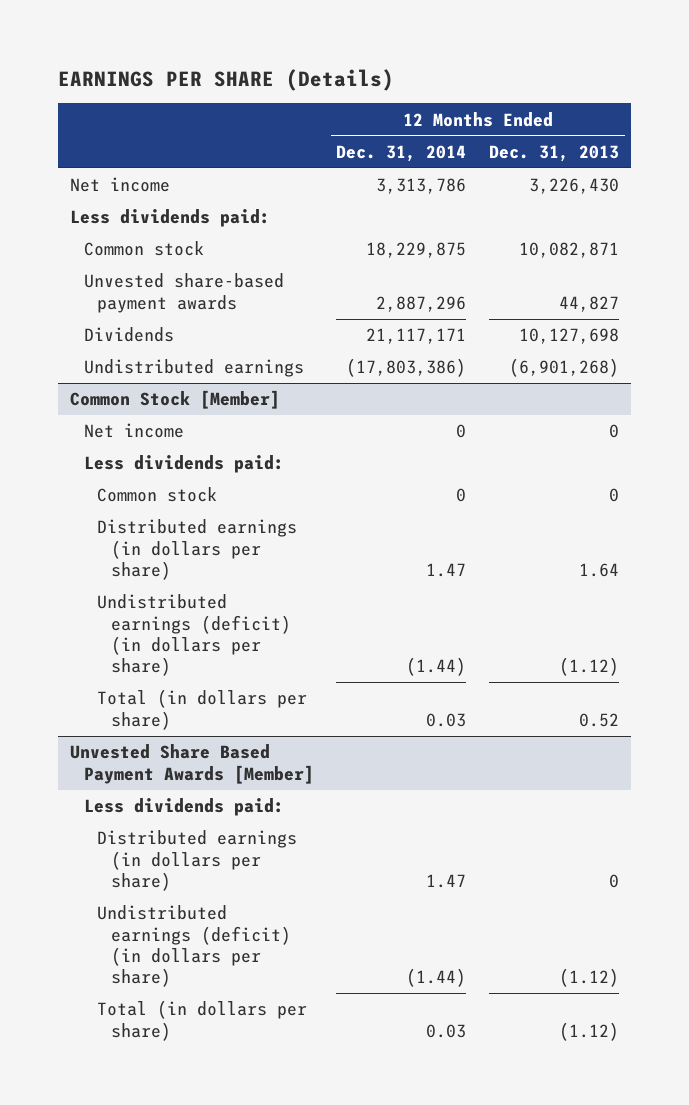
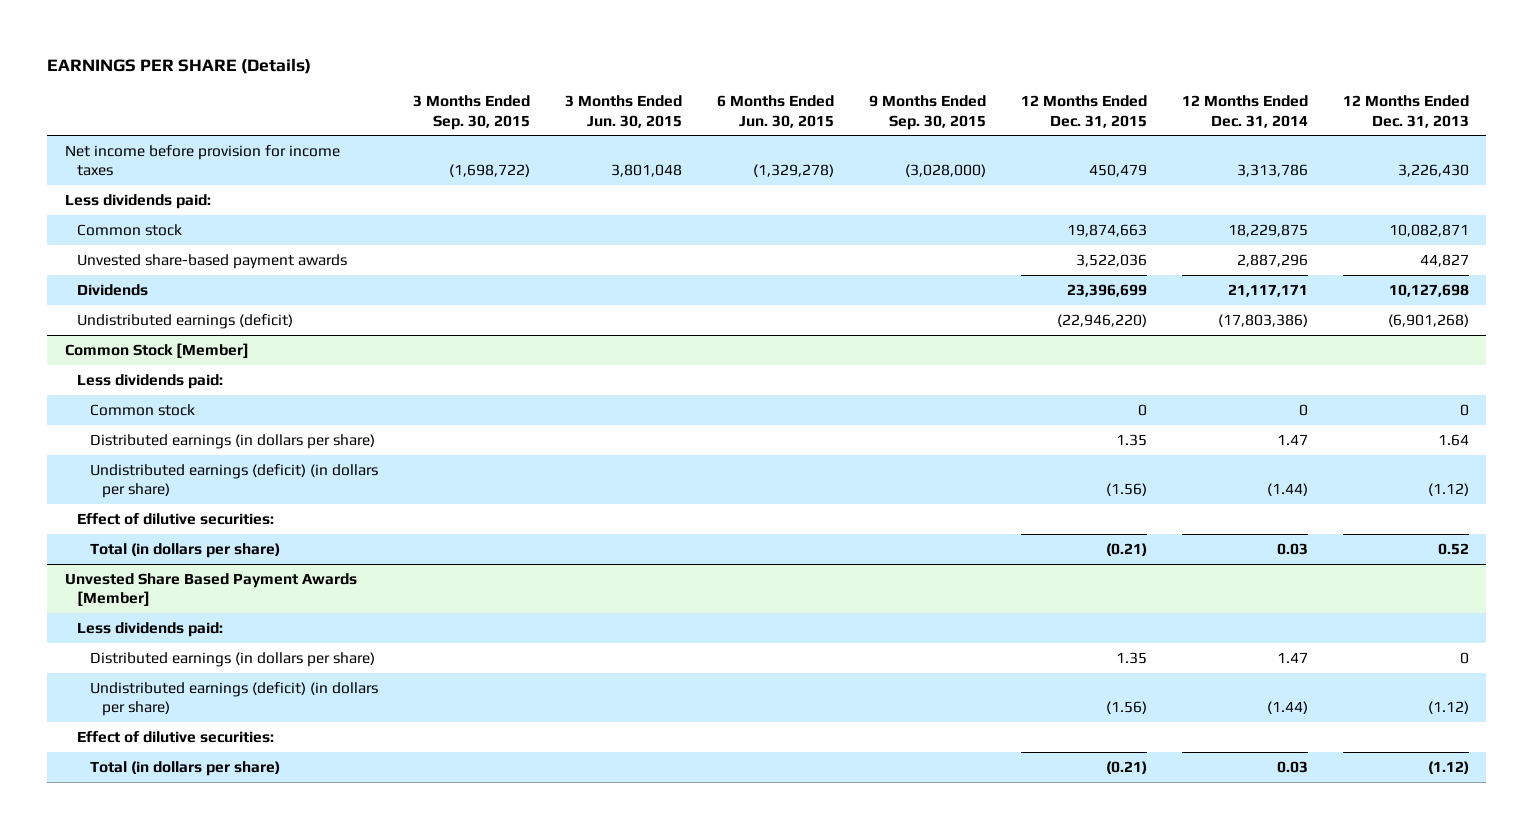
none -> [412,95,530,130] 3 Months Ended Sep. 30, 2015
none -> [564,95,682,128] 3 Months Ended Jun. 30, 2015
none -> [716,95,834,128] 6 Months Ended Jun. 30, 2015
none -> [868,95,986,130] 9 Months Ended Sep. 30, 2015
none -> [1020,95,1147,128] 12 Months Ended Dec. 31, 2015
[69,177,170,193] Net income -> [64,144,340,177] Net income before provision for income taxes
[83,359,304,378] Undistributed earnings -> [77,313,294,329] Undistributed earnings (deficit)
[83,423,184,439] Net income -> none
none -> [77,512,275,525] Effect of dilutive securities:
none -> [77,730,275,743] Effect of dilutive securities:

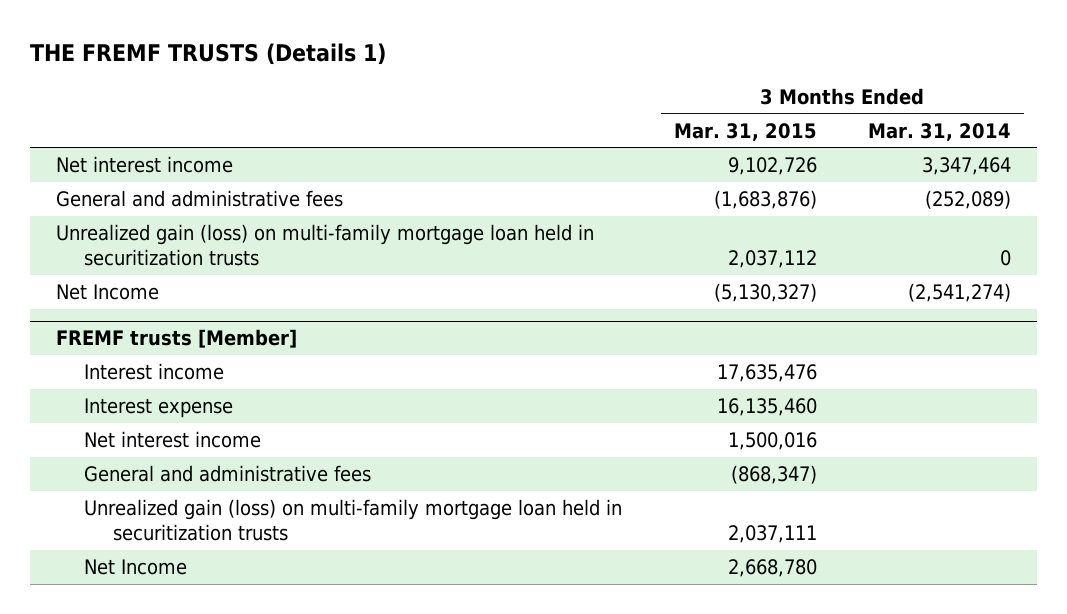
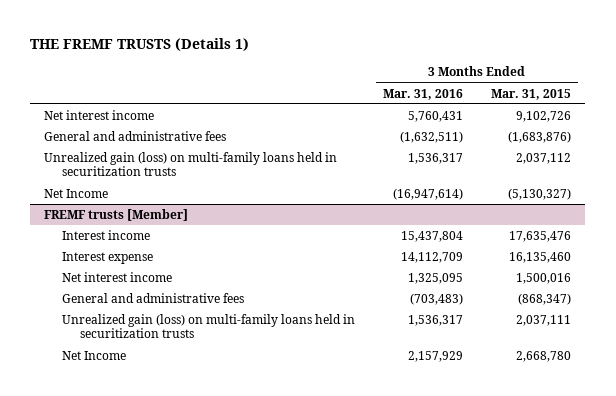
[868,122,1012,141] Mar. 31, 2014 -> none
none -> [383,88,464,100] Mar. 31, 2016
[56,223,595,266] Unrealized gain (loss) on multi-family mortgage loan held in securitization trusts -> [44,152,338,177] Unrealized gain (loss) on multi-family loans held in securitization trusts
[84,498,623,541] Unrealized gain (loss) on multi-family mortgage loan held in securitization trusts -> [62,314,356,339] Unrealized gain (loss) on multi-family loans held in securitization trusts

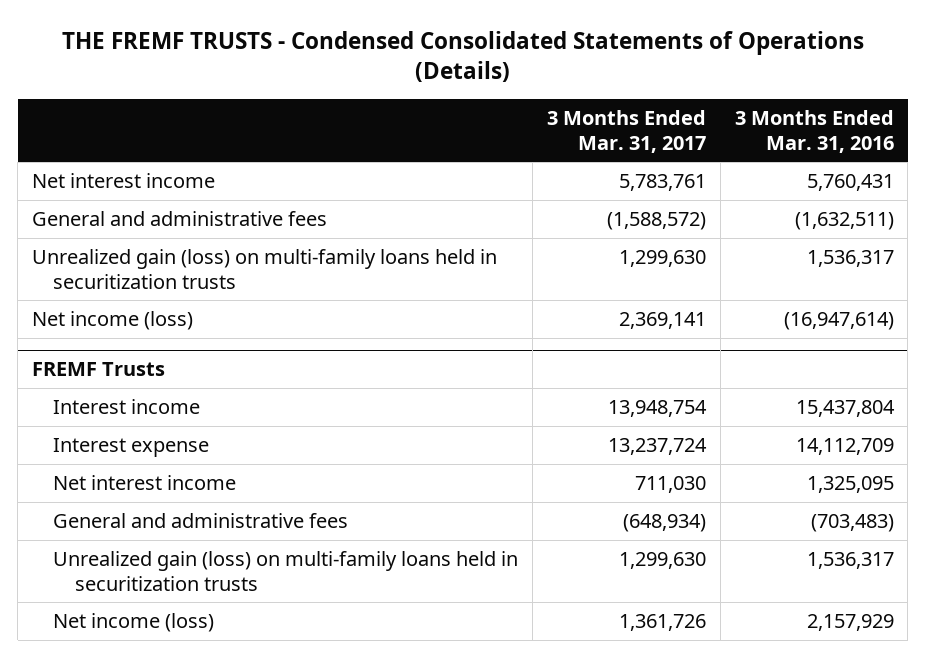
[30,37,250,51] THE FREMF TRUSTS (Details 1) -> [61,30,864,83] THE FREMF TRUSTS - Condensed Consolidated Statements of Operations (Details)
[491,88,572,100] Mar. 31, 2015 -> none
none -> [547,110,707,153] 3 Months Ended Mar. 31, 2017
[44,189,109,199] Net Income -> [32,311,194,331] Net income (loss)
[44,209,189,222] FREMF trusts [Member] -> [32,362,166,377] FREMF Trusts
[62,351,127,361] Net Income -> [53,613,215,633] Net income (loss)

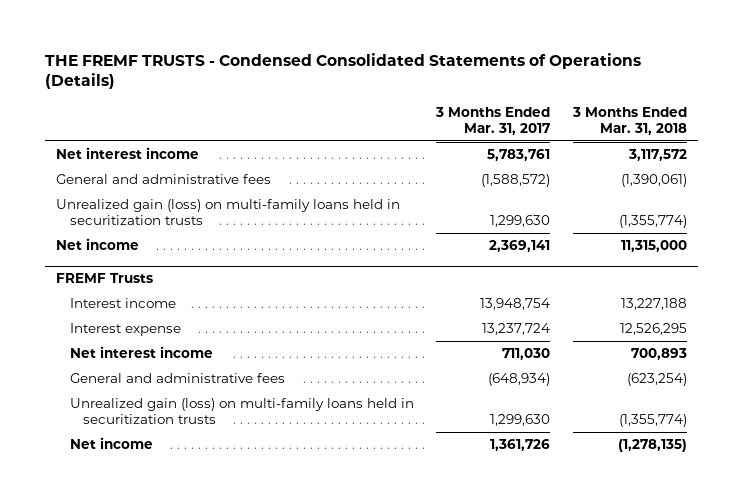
[734,110,894,153] 3 Months Ended Mar. 31, 2016 -> none
none -> [571,106,687,135] 3 Months Ended Mar. 31, 2018
[32,311,194,331] Net income (loss) -> [56,238,140,251] Net income
[53,613,215,633] Net income (loss) -> [69,437,153,450] Net income

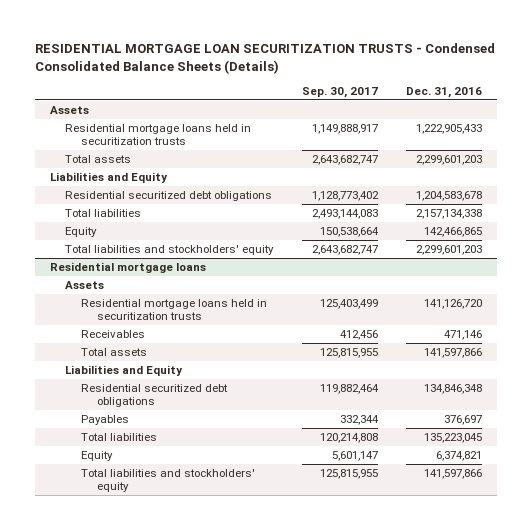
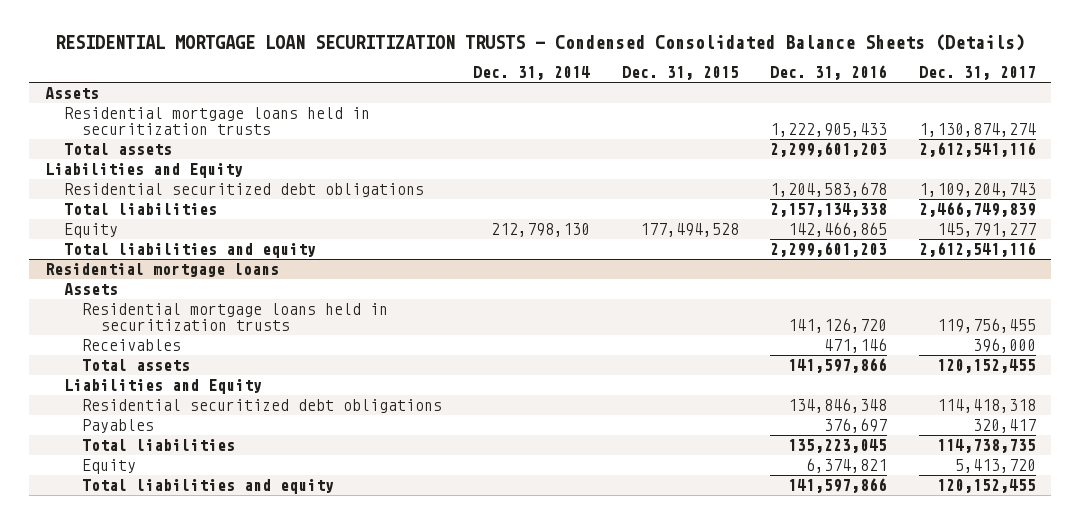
[301,86,378,98] Sep. 30, 2017 -> none
none -> [473,66,591,81] Dec. 31, 2014
none -> [621,66,739,81] Dec. 31, 2015
none -> [918,66,1036,81] Dec. 31, 2017
[65,244,275,255] Total liabilities and stockholders' equity -> [63,242,316,258] Total liabilities and equity
[80,468,255,493] Total liabilities and stockholders' equity -> [82,478,335,494] Total liabilities and equity

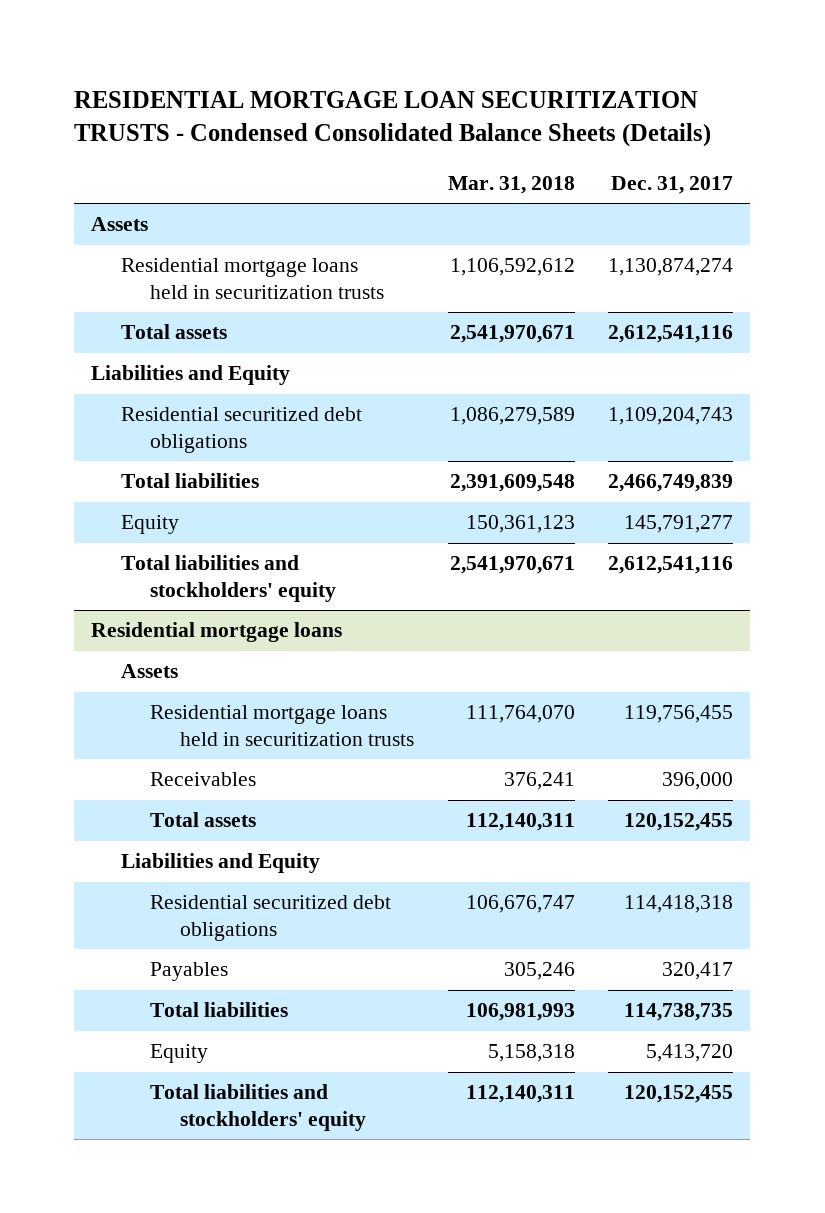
[473,66,591,81] Dec. 31, 2014 -> none
[621,66,739,81] Dec. 31, 2015 -> none
[770,65,888,81] Dec. 31, 2016 -> none
none -> [447,175,575,194] Mar. 31, 2018
[63,242,316,258] Total liabilities and equity -> [120,555,337,602] Total liabilities and stockholders' equity
[82,478,335,494] Total liabilities and equity -> [150,1084,367,1131] Total liabilities and stockholders' equity

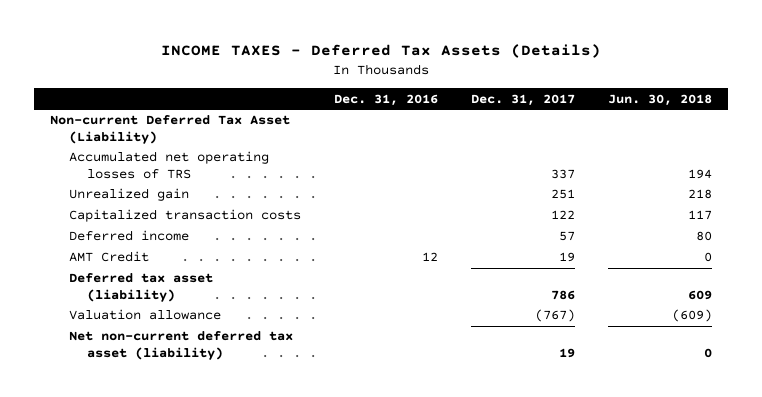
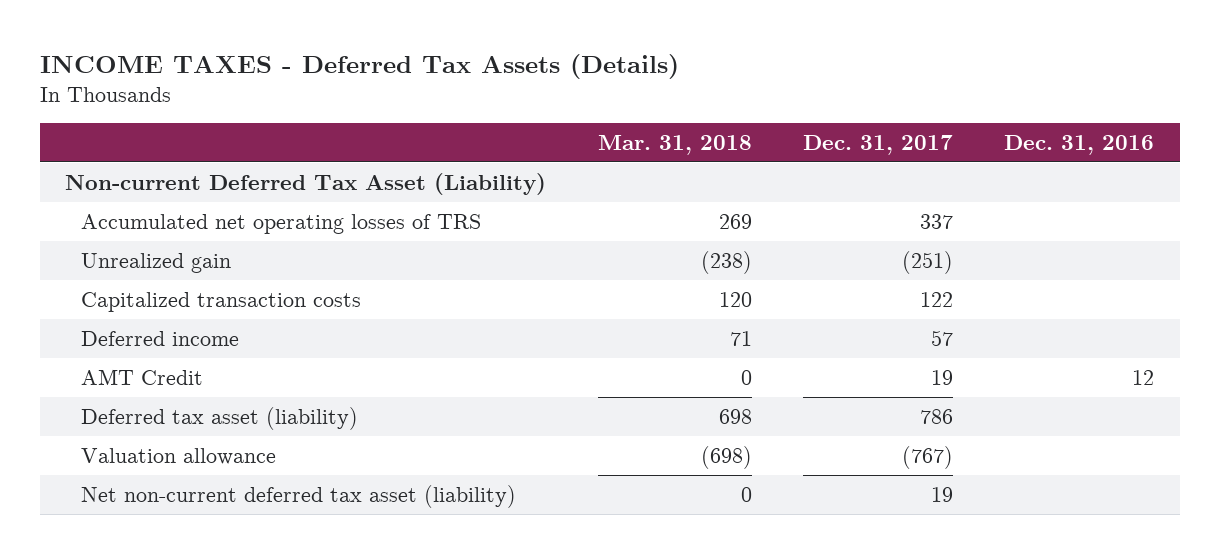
[607,93,712,106] Jun. 30, 2018 -> none
none -> [597,134,752,155] Mar. 31, 2018
[550,189,575,200] 251 -> [901,250,953,274] (251)

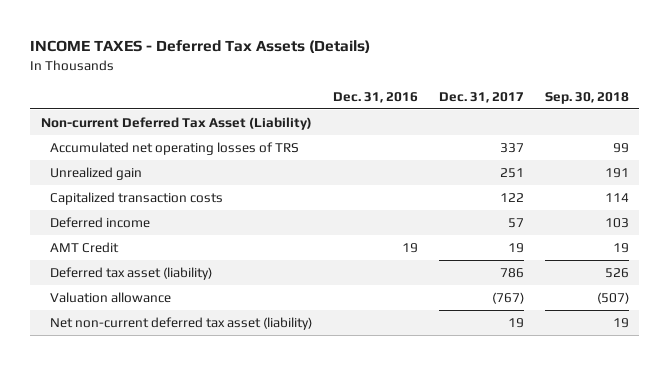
[597,134,752,155] Mar. 31, 2018 -> none
none -> [544,91,629,104] Sep. 30, 2018
[901,250,953,274] (251) -> [499,168,524,179] 251
[1132,369,1155,385] 12 -> [401,243,418,254] 19

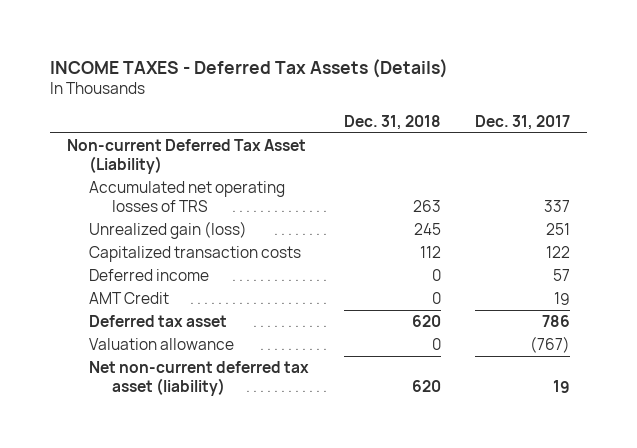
[332,91,418,103] Dec. 31, 2016 -> none
[544,91,629,104] Sep. 30, 2018 -> none
none -> [343,114,441,130] Dec. 31, 2018
[50,167,143,181] Unrealized gain -> [89,221,248,240] Unrealized gain (loss)
[50,267,213,281] Deferred tax asset (liability) -> [89,315,228,328] Deferred tax asset

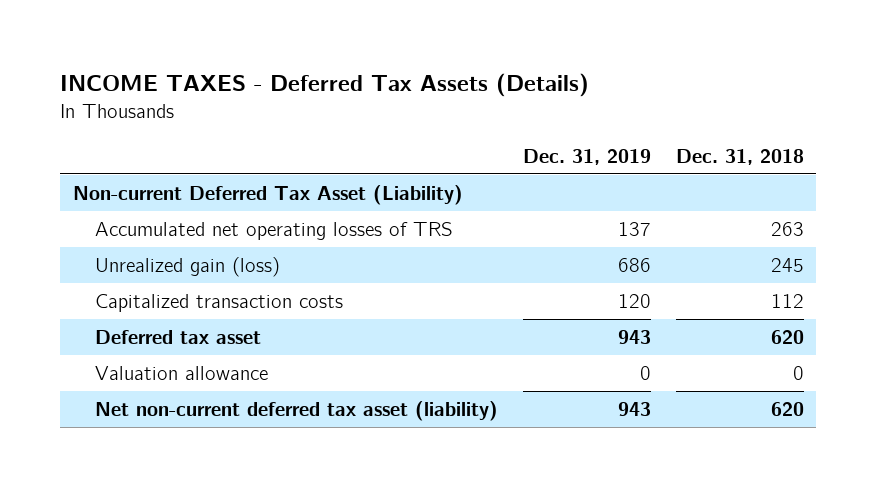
[475,114,571,130] Dec. 31, 2017 -> none
none -> [522,148,651,165] Dec. 31, 2019
[89,269,210,282] Deferred income -> none
[89,292,170,305] AMT Credit -> none

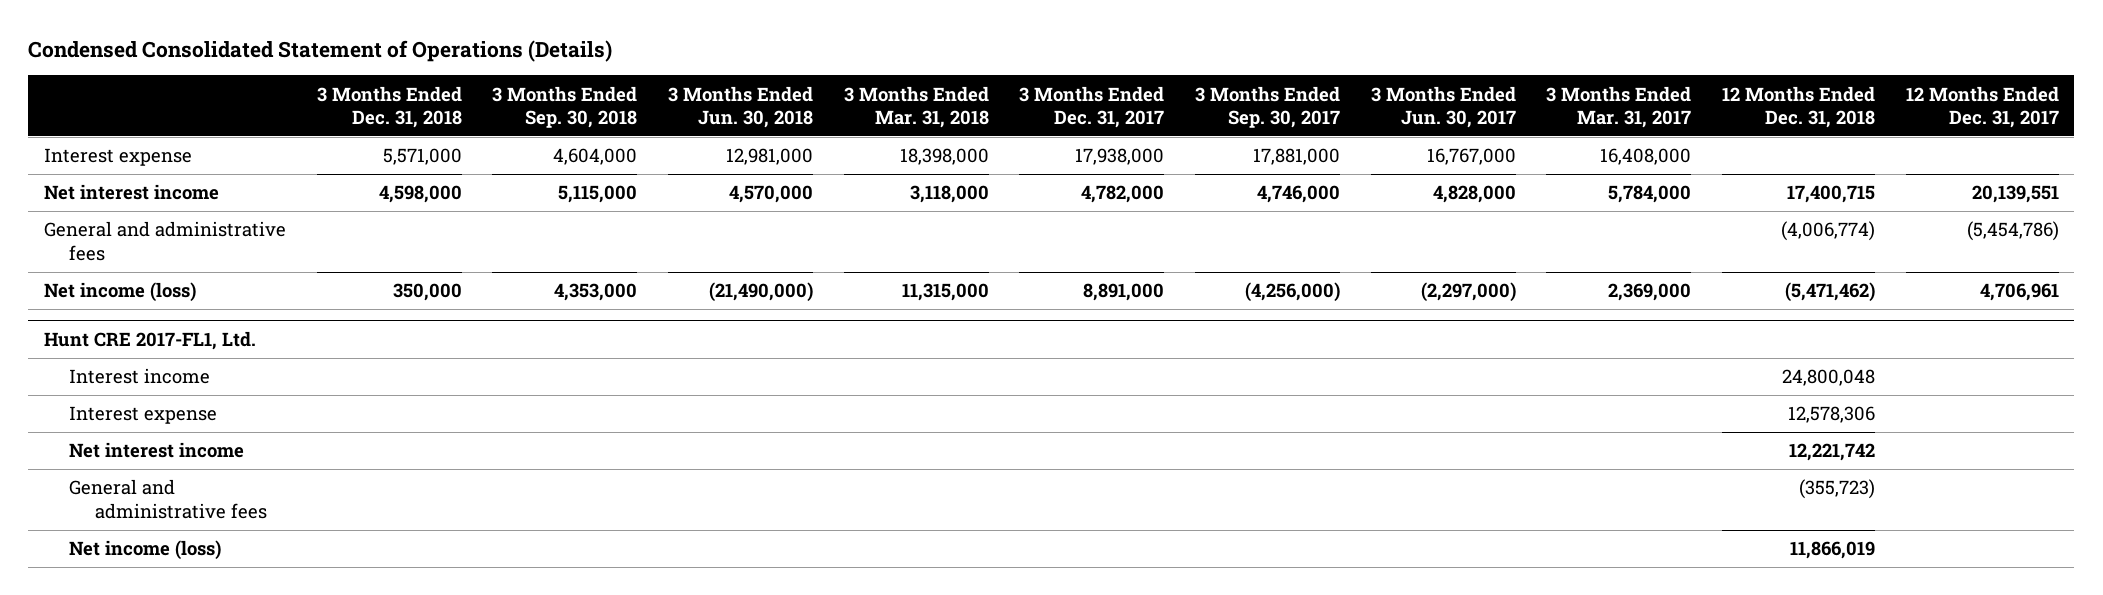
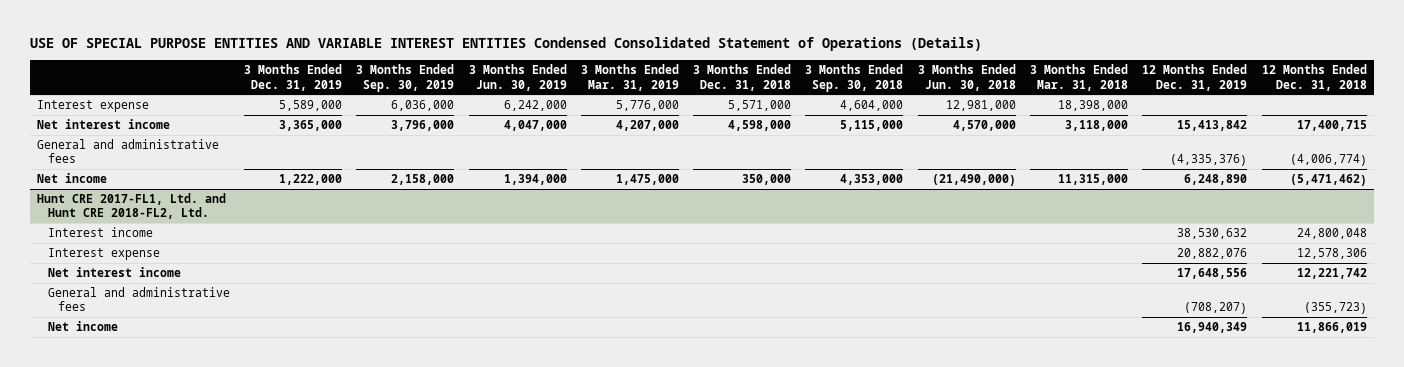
[28,39,613,62] Condensed Consolidated Statement of Operations (Details) -> [30,37,983,52] USE OF SPECIAL PURPOSE ENTITIES AND VARIABLE INTEREST ENTITIES Condensed Consolidated Statement of Operations (Details)
[1019,85,1165,128] 3 Months Ended Dec. 31, 2017 -> none
[1194,85,1340,128] 3 Months Ended Sep. 30, 2017 -> none
[1370,85,1516,128] 3 Months Ended Jun. 30, 2017 -> none
[1546,85,1692,128] 3 Months Ended Mar. 31, 2017 -> none
[1905,85,2059,128] 12 Months Ended Dec. 31, 2017 -> none
none -> [243,64,342,91] 3 Months Ended Dec. 31, 2019
none -> [356,64,455,92] 3 Months Ended Sep. 30, 2019
none -> [468,64,567,91] 3 Months Ended Jun. 30, 2019
none -> [580,64,679,91] 3 Months Ended Mar. 31, 2019
none -> [1142,64,1248,91] 12 Months Ended Dec. 31, 2019
[43,282,196,303] Net income (loss) -> [37,173,108,184] Net income
[43,330,256,350] Hunt CRE 2017-FL1, Ltd. -> [37,193,227,220] Hunt CRE 2017-FL1, Ltd. and Hunt CRE 2018-FL2, Ltd.
[69,540,222,561] Net income (loss) -> [47,321,118,332] Net income

